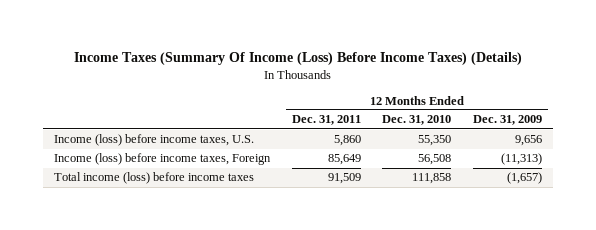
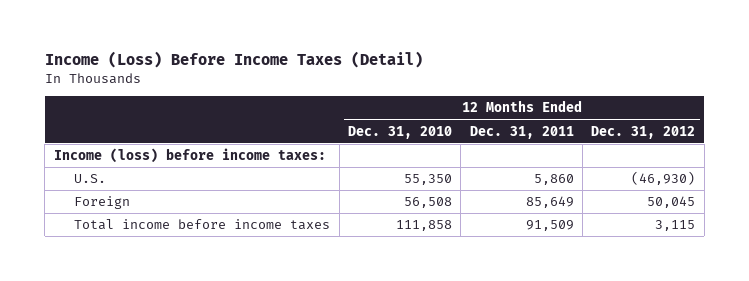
[73,52,522,66] Income Taxes (Summary Of Income (Loss) Before Income Taxes) (Details) -> [44,51,423,69] Income (Loss) Before Income Taxes (Detail)
[473,115,543,126] Dec. 31, 2009 -> none
none -> [591,125,696,139] Dec. 31, 2012
none -> [53,148,326,164] Income (loss) before income taxes:
[53,134,254,147] Income (loss) before income taxes, U.S. -> [74,174,107,184] U.S.
[53,153,271,166] Income (loss) before income taxes, Foreign -> [74,196,131,210] Foreign
[53,172,254,185] Total income (loss) before income taxes -> [74,219,331,231] Total income before income taxes

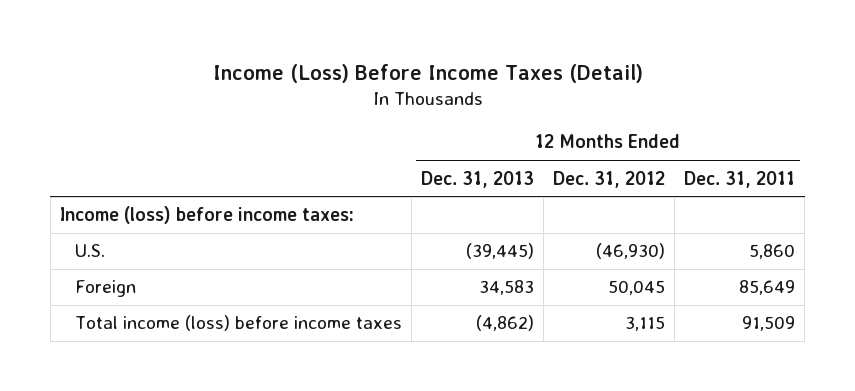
[348,125,453,139] Dec. 31, 2010 -> none
none -> [421,170,535,188] Dec. 31, 2013
[74,219,331,231] Total income before income taxes -> [75,315,403,332] Total income (loss) before income taxes

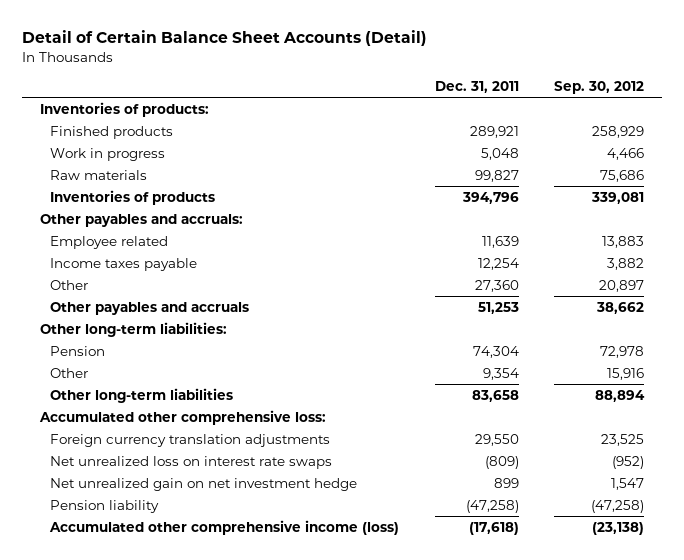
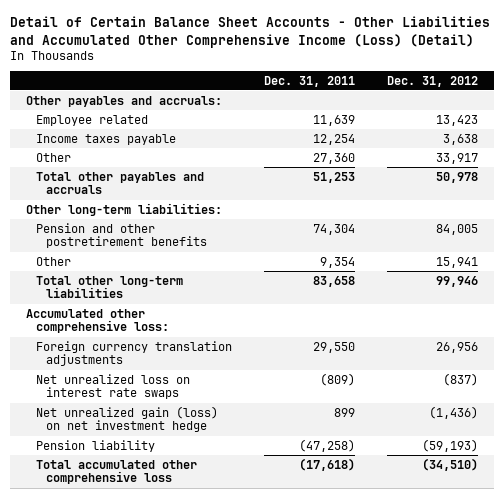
[21,30,427,47] Detail of Certain Balance Sheet Accounts (Detail) -> [9,16,490,48] Detail of Certain Balance Sheet Accounts - Other Liabilities and Accumulated Other Comprehensive Income (Loss) (Detail)
[554,80,645,94] Sep. 30, 2012 -> none
none -> [387,75,479,87] Dec. 31, 2012
[39,101,209,117] Inventories of products: -> none
[49,125,173,139] Finished products -> none
[49,147,165,161] Work in progress -> none
[49,169,147,180] Raw materials -> none
[49,189,215,205] Inventories of products -> none
[49,301,249,315] Other payables and accruals -> [35,171,204,195] Total other payables and accruals
[49,345,105,356] Pension -> [35,222,208,249] Pension and other postretirement benefits
[49,387,233,403] Other long-term liabilities -> [35,275,183,299] Total other long-term liabilities
[49,477,357,491] Net unrealized gain on net investment hedge -> [35,405,218,433] Net unrealized gain (loss) on net investment hedge
[48,519,399,535] Accumulated other comprehensive income (loss) -> [35,459,197,485] Total accumulated other comprehensive loss

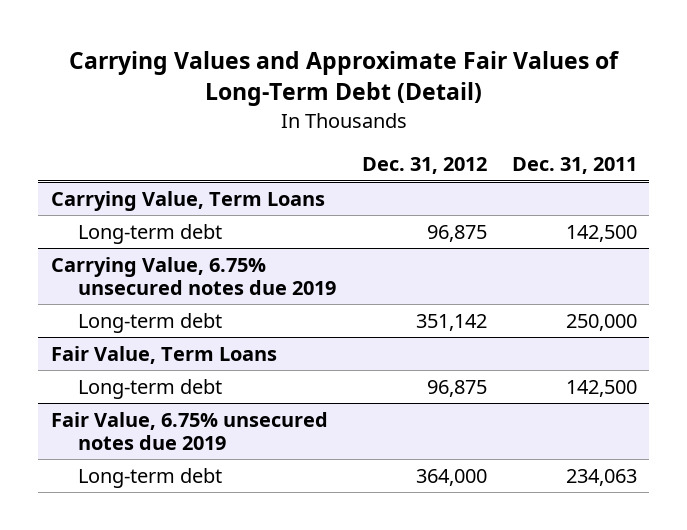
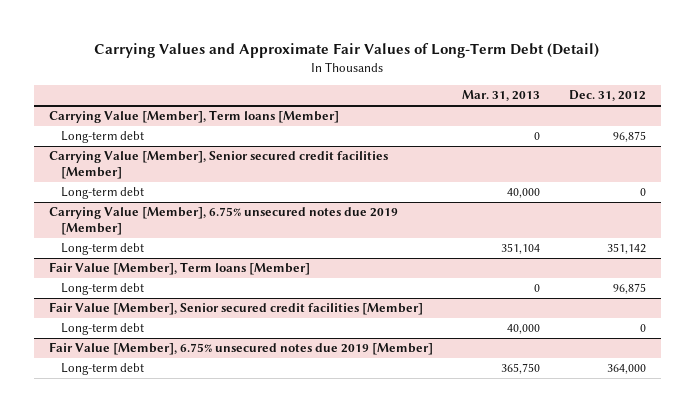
[511,157,637,175] Dec. 31, 2011 -> none
none -> [461,90,540,102] Mar. 31, 2013
[50,190,325,211] Carrying Value, Term Loans -> [48,110,339,124] Carrying Value [Member], Term loans [Member]
none -> [48,151,388,179] Carrying Value [Member], Senior secured credit facilities [Member]
none -> [60,187,144,200] Long-term debt
[50,256,337,296] Carrying Value, 6.75% unsecured notes due 2019 -> [48,207,398,235] Carrying Value [Member], 6.75% unsecured notes due 2019 [Member]
[50,345,277,364] Fair Value, Term Loans -> [48,262,310,276] Fair Value [Member], Term loans [Member]
none -> [48,302,423,316] Fair Value [Member], Senior secured credit facilities [Member]
none -> [60,323,144,336] Long-term debt
[50,411,328,451] Fair Value, 6.75% unsecured notes due 2019 -> [48,342,433,356] Fair Value [Member], 6.75% unsecured notes due 2019 [Member]

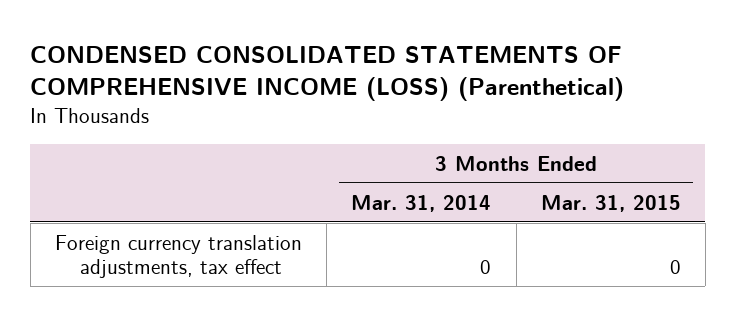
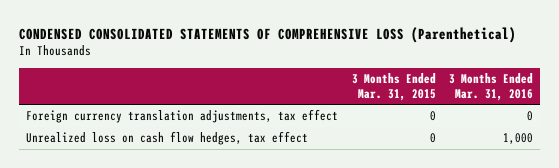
[30,45,625,102] CONDENSED CONSOLIDATED STATEMENTS OF COMPREHENSIVE INCOME (LOSS) (Parenthetical) -> [19,26,517,43] CONDENSED CONSOLIDATED STATEMENTS OF COMPREHENSIVE LOSS (Parenthetical)
[351,194,492,212] Mar. 31, 2014 -> none
none -> [449,73,534,101] 3 Months Ended Mar. 31, 2016
none -> [26,131,309,146] Unrealized loss on cash flow hedges, tax effect

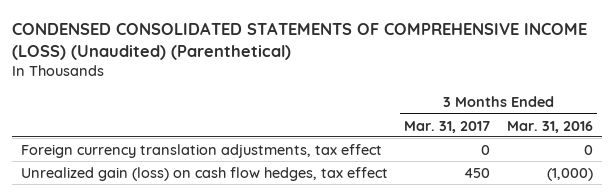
[19,26,517,43] CONDENSED CONSOLIDATED STATEMENTS OF COMPREHENSIVE LOSS (Parenthetical) -> [12,21,588,60] CONDENSED CONSOLIDATED STATEMENTS OF COMPREHENSIVE INCOME (LOSS) (Unaudited) (Parenthetical)
[351,73,436,101] 3 Months Ended Mar. 31, 2015 -> none
none -> [404,120,491,133] Mar. 31, 2017
[26,131,309,146] Unrealized loss on cash flow hedges, tax effect -> [20,166,388,181] Unrealized gain (loss) on cash flow hedges, tax effect
[503,133,534,145] 1,000 -> [547,167,594,181] (1,000)

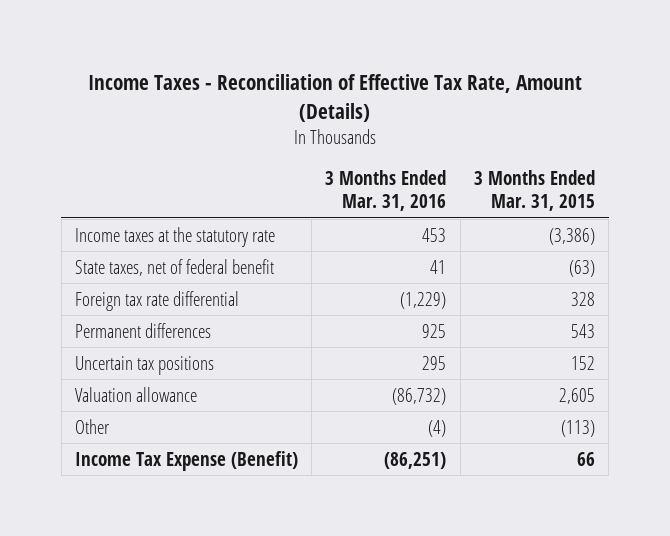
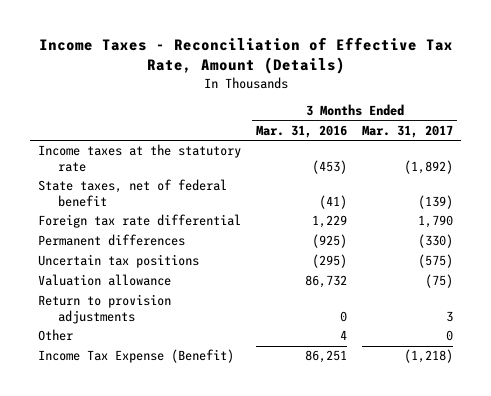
[473,169,595,212] 3 Months Ended Mar. 31, 2015 -> none
none -> [362,124,454,138] Mar. 31, 2017
[422,227,447,242] 453 -> [312,160,348,175] (453)
[430,259,447,274] 41 -> [319,195,348,210] (41)
[400,291,447,309] (1,229) -> [312,215,348,229] 1,229
[422,323,447,338] 925 -> [312,234,348,249] (925)
[422,355,447,370] 295 -> [312,254,348,269] (295)
[392,387,447,405] (86,732) -> [305,275,348,289] 86,732
none -> [37,294,171,325] Return to provision adjustments
[428,419,447,437] (4) -> [340,330,348,341] 4
[384,451,447,469] (86,251) -> [305,350,348,364] 86,251

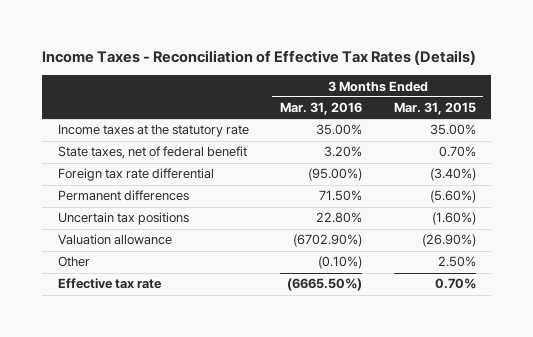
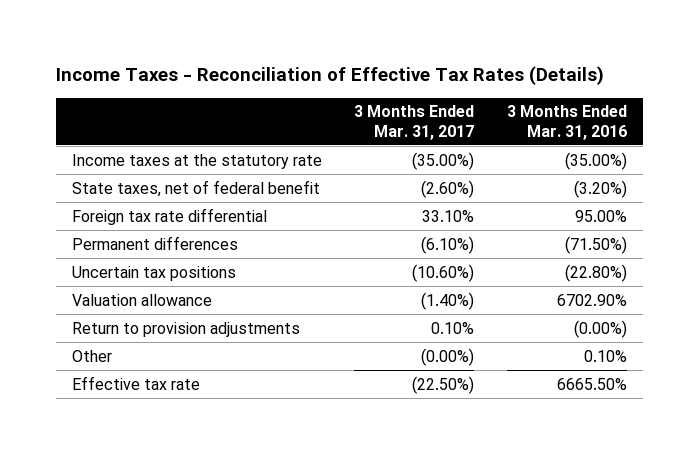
[393,102,476,116] Mar. 31, 2015 -> none
none -> [354,105,475,140] 3 Months Ended Mar. 31, 2017
[316,124,363,136] 35.00% -> [564,151,627,170] (35.00%)
[324,146,363,158] 3.20% -> [573,179,627,198] (3.20%)
[308,168,363,182] (95.00%) -> [574,209,627,222] 95.00%
[319,190,363,202] 71.50% -> [564,235,627,254] (71.50%)
[316,212,363,224] 22.80% -> [564,263,627,282] (22.80%)
[293,234,363,248] (6702.90%) -> [556,293,627,306] 6702.90%
none -> [72,321,301,337] Return to provision adjustments
[318,256,363,270] (0.10%) -> [583,349,627,362] 0.10%
[287,278,363,292] (6665.50%) -> [556,377,627,390] 6665.50%

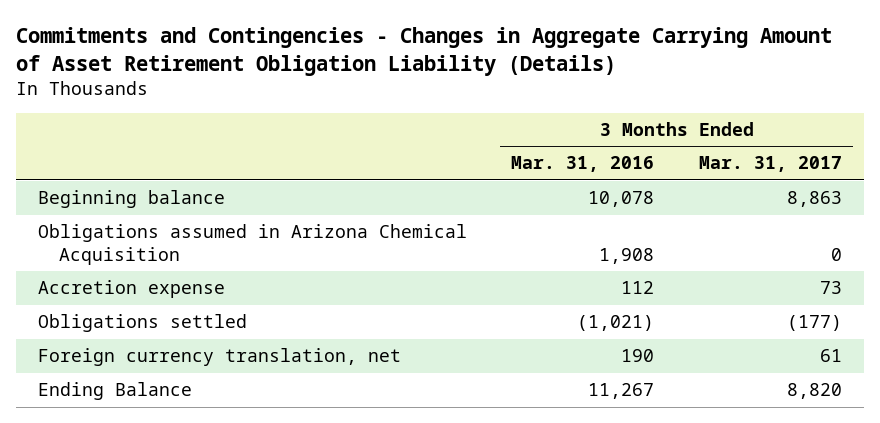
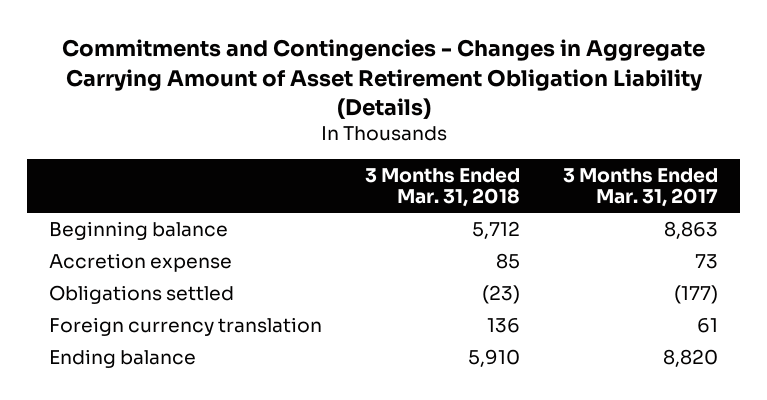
[511,156,655,173] Mar. 31, 2016 -> none
none -> [365,167,521,208] 3 Months Ended Mar. 31, 2018
[37,224,467,265] Obligations assumed in Arizona Chemical Acquisition -> none
[37,348,401,367] Foreign currency translation, net -> [48,316,322,336] Foreign currency translation
[37,382,192,401] Ending Balance -> [48,348,196,368] Ending balance

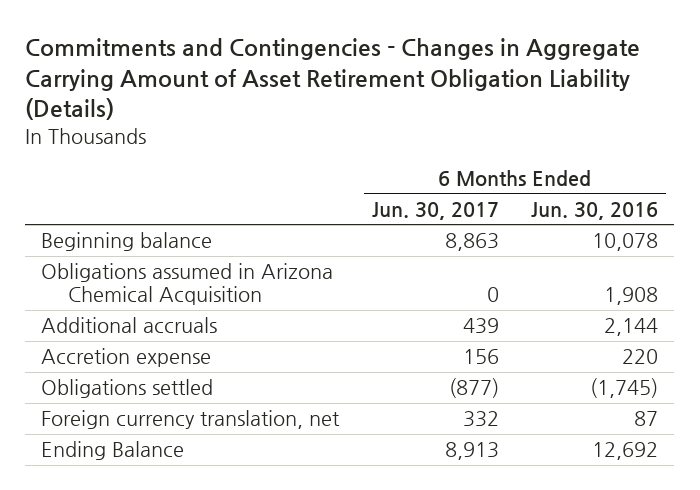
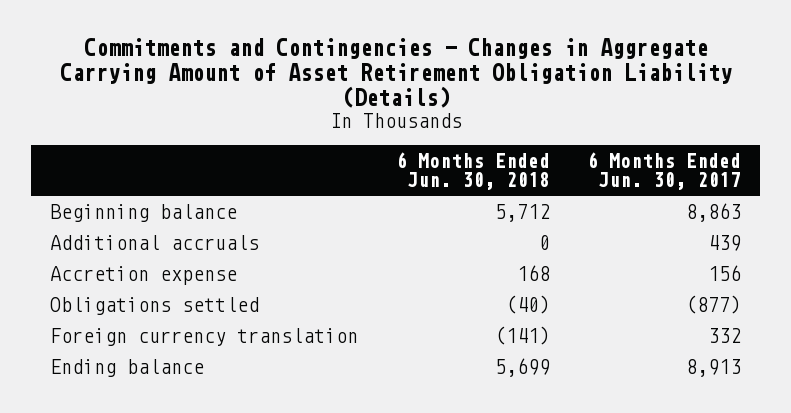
[531,201,659,220] Jun. 30, 2016 -> none
none -> [395,151,550,191] 6 Months Ended Jun. 30, 2018
[41,263,334,305] Obligations assumed in Arizona Chemical Acquisition -> none
[41,410,341,430] Foreign currency translation, net -> [49,328,358,347] Foreign currency translation
[41,441,185,461] Ending Balance -> [49,359,204,378] Ending balance

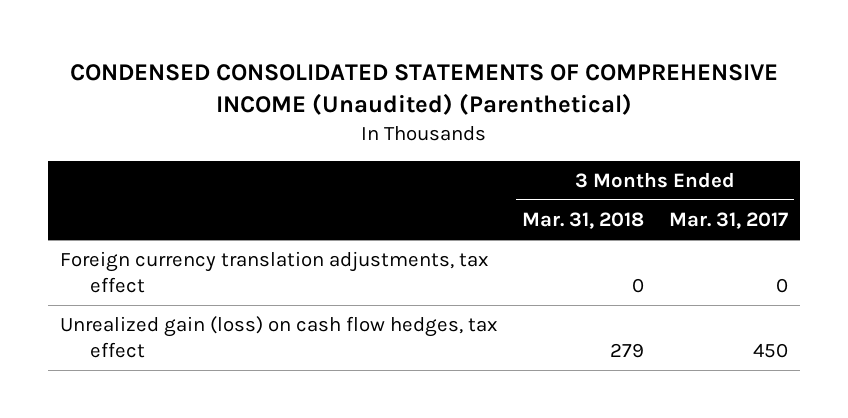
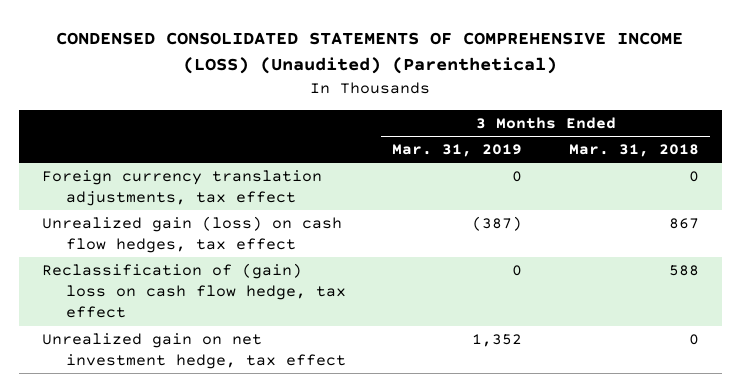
[70,64,779,116] CONDENSED CONSOLIDATED STATEMENTS OF COMPREHENSIVE INCOME (Unaudited) (Parenthetical) -> [56,32,684,75] CONDENSED CONSOLIDATED STATEMENTS OF COMPREHENSIVE INCOME (LOSS) (Unaudited) (Parenthetical)
[668,211,788,229] Mar. 31, 2017 -> none
none -> [392,144,523,158] Mar. 31, 2019
[610,342,645,358] 279 -> [668,218,699,230] 867
none -> [41,263,347,319] Reclassification of (gain) loss on cash flow hedge, tax effect
none -> [41,333,347,370] Unrealized gain on net investment hedge, tax effect

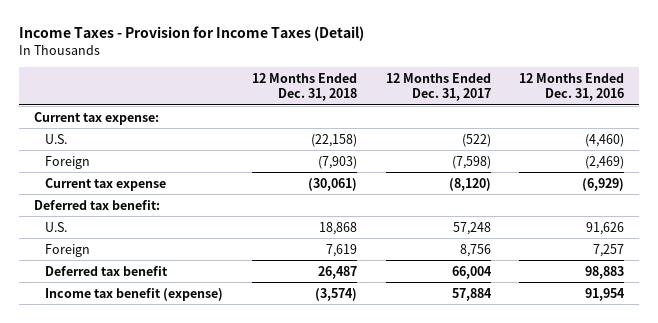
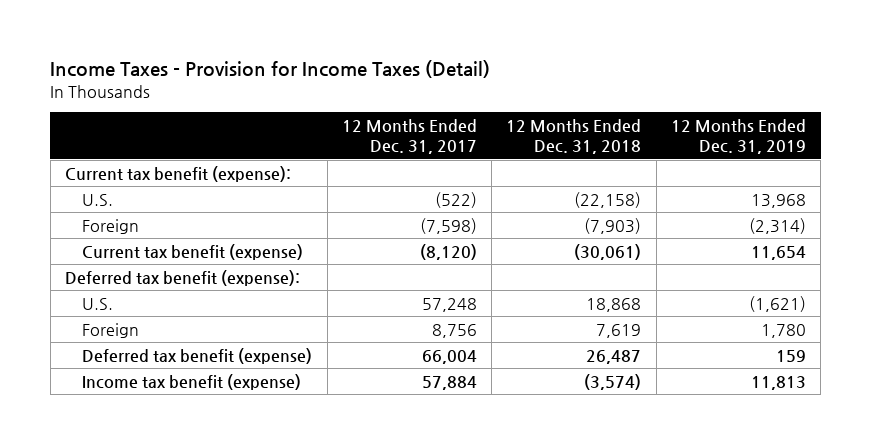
[519,72,625,102] 12 Months Ended Dec. 31, 2016 -> none
none -> [670,119,806,155] 12 Months Ended Dec. 31, 2019
[33,111,159,125] Current tax expense: -> [65,165,292,182] Current tax benefit (expense):
[45,177,167,191] Current tax expense -> [82,243,304,260] Current tax benefit (expense)
[33,199,160,210] Deferred tax benefit: -> [65,269,301,286] Deferred tax benefit (expense):
[45,265,169,276] Deferred tax benefit -> [82,347,313,364] Deferred tax benefit (expense)

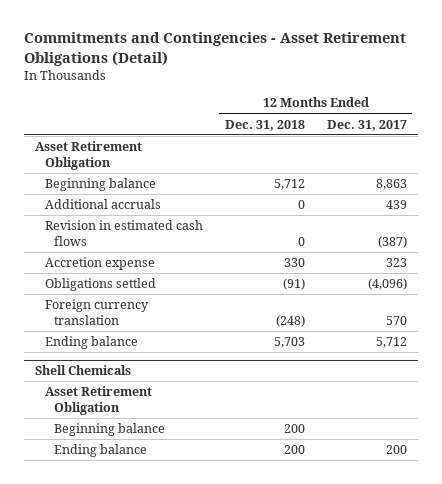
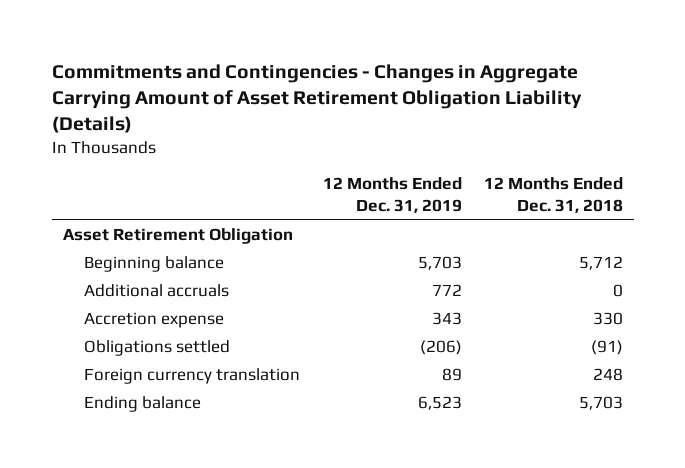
[23,32,406,66] Commitments and Contingencies - Asset Retirement Obligations (Detail) -> [51,63,582,133] Commitments and Contingencies - Changes in Aggregate Carrying Amount of Asset Retirement Obligation Liability (Details)
[326,119,407,131] Dec. 31, 2017 -> none
none -> [322,176,462,213] 12 Months Ended Dec. 31, 2019
[44,220,203,247] Revision in estimated cash flows -> none
[275,315,305,328] (248) -> [592,367,623,381] 248
[35,365,132,376] Shell Chemicals -> none
[44,386,152,416] Asset Retirement Obligation -> none
[54,423,166,437] Beginning balance -> none
[54,444,148,458] Ending balance -> none

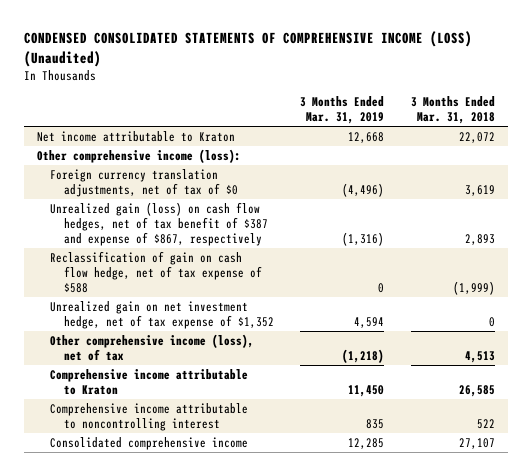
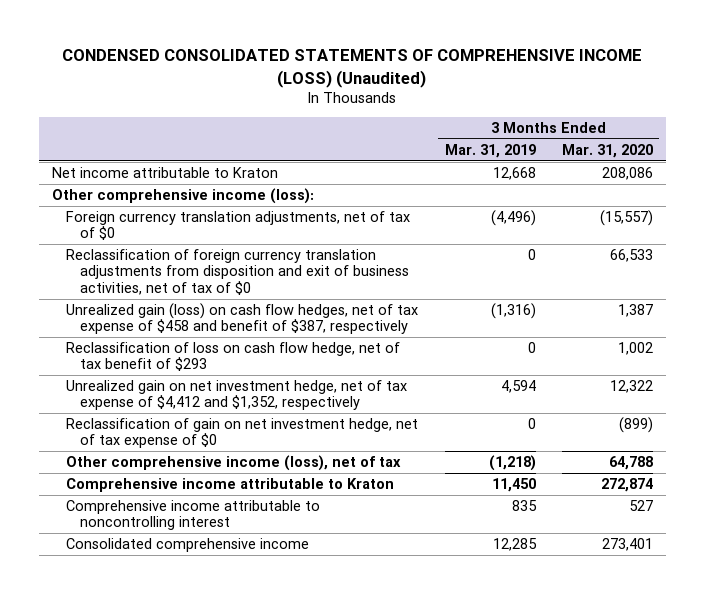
[410,96,495,125] 3 Months Ended Mar. 31, 2018 -> none
none -> [561,143,653,158] Mar. 31, 2020
none -> [66,248,410,296] Reclassification of foreign currency translation adjustments from disposition and exit of business activities, net of tax of $0
[50,201,268,246] Unrealized gain (loss) on cash flow hedges, net of tax benefit of $387 and expense of $867, respectively -> [66,302,419,335] Unrealized gain (loss) on cash flow hedges, net of tax expense of $458 and benefit of $387, respectively
[50,250,262,293] Reclassification of gain on cash flow hedge, net of tax expense of $588 -> [66,341,401,372] Reclassification of loss on cash flow hedge, net of tax benefit of $293
[50,300,274,329] Unrealized gain on net investment hedge, net of tax expense of $1,352 -> [66,379,408,411] Unrealized gain on net investment hedge, net of tax expense of $4,412 and $1,352, respectively
none -> [66,417,419,449] Reclassification of gain on net investment hedge, net of tax expense of $0

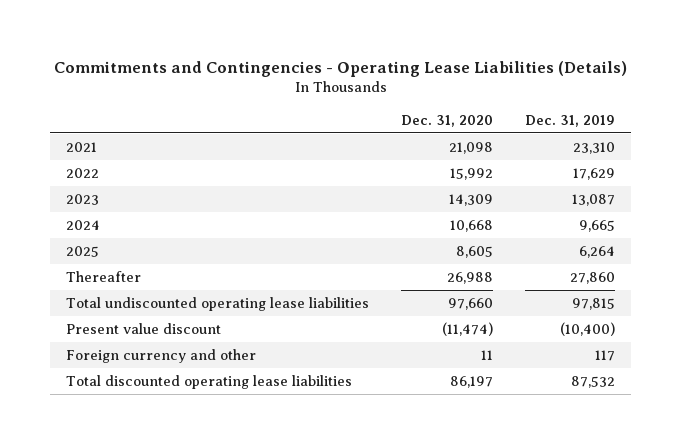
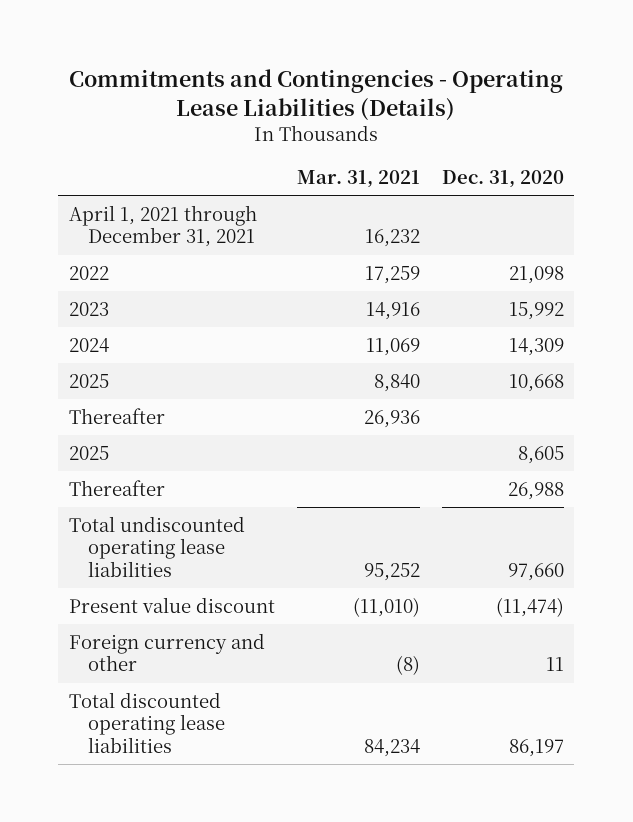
[524,114,615,127] Dec. 31, 2019 -> none
none -> [296,169,420,188] Mar. 31, 2021
none -> [69,204,258,248] April 1, 2021 through December 31, 2021
[66,141,98,152] 2021 -> [69,265,110,280] 2022
[66,167,100,178] 2022 -> [69,301,110,316] 2023
[66,193,100,205] 2023 -> [69,337,110,352] 2024
[66,219,101,230] 2024 -> [69,373,110,388] 2025
none -> [69,407,166,424] Thereafter

